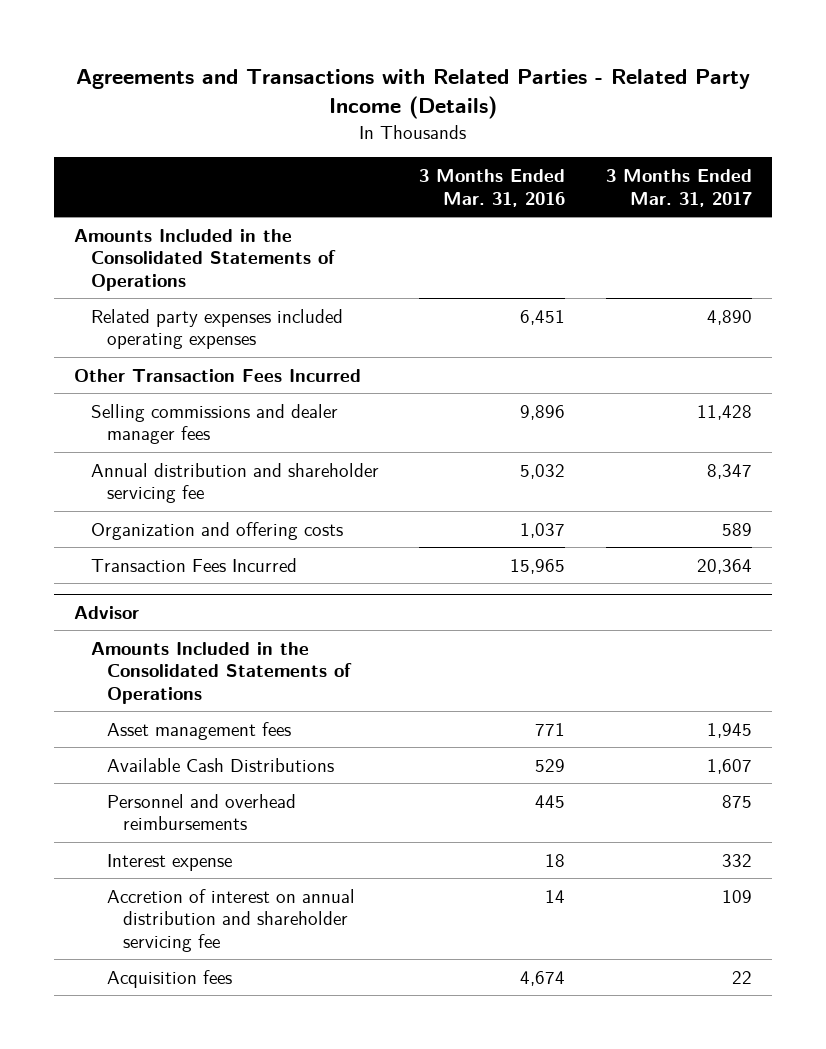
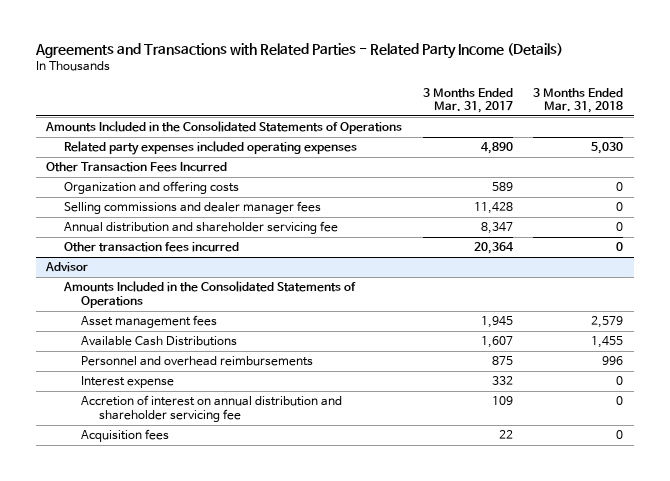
[419,169,566,207] 3 Months Ended Mar. 31, 2016 -> none
none -> [533,87,624,114] 3 Months Ended Mar. 31, 2018
[90,521,343,540] Organization and offering costs -> [63,181,239,195] Organization and offering costs
[90,557,297,572] Transaction Fees Incurred -> [63,242,239,253] Other transaction fees incurred

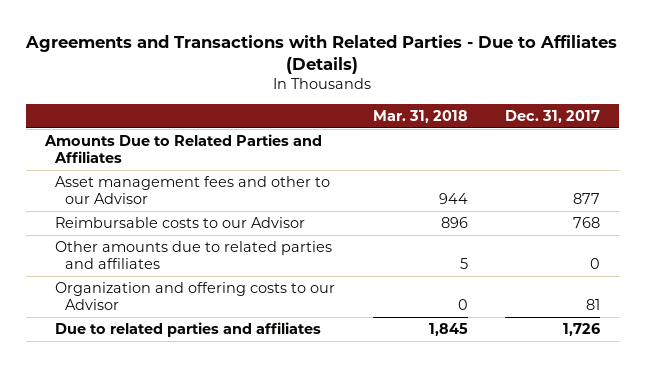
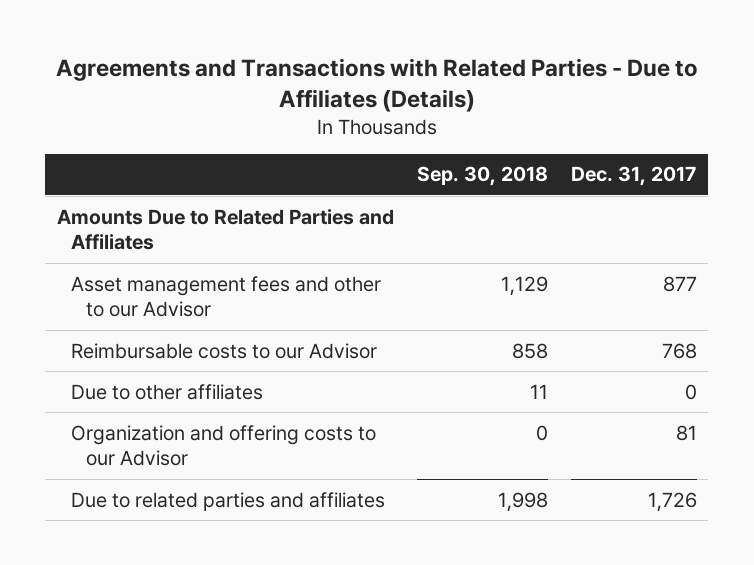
[372,109,468,123] Mar. 31, 2018 -> none
none -> [416,166,548,187] Sep. 30, 2018
[54,241,332,270] Other amounts due to related parties and affiliates -> [71,383,264,400] Due to other affiliates

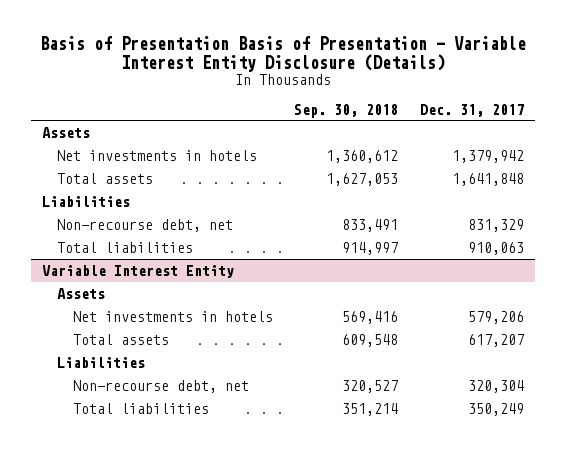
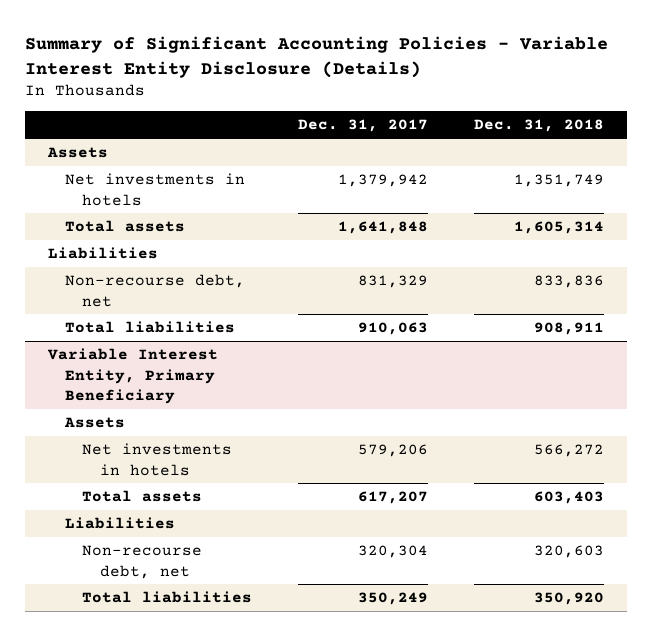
[39,35,526,72] Basis of Presentation Basis of Presentation - Variable Interest Entity Disclosure (Details) -> [24,36,608,79] Summary of Significant Accounting Policies - Variable Interest Entity Disclosure (Details)
[294,103,399,118] Sep. 30, 2018 -> none
none -> [474,119,605,133] Dec. 31, 2018
[41,265,234,279] Variable Interest Entity -> [46,347,218,405] Variable Interest Entity, Primary Beneficiary

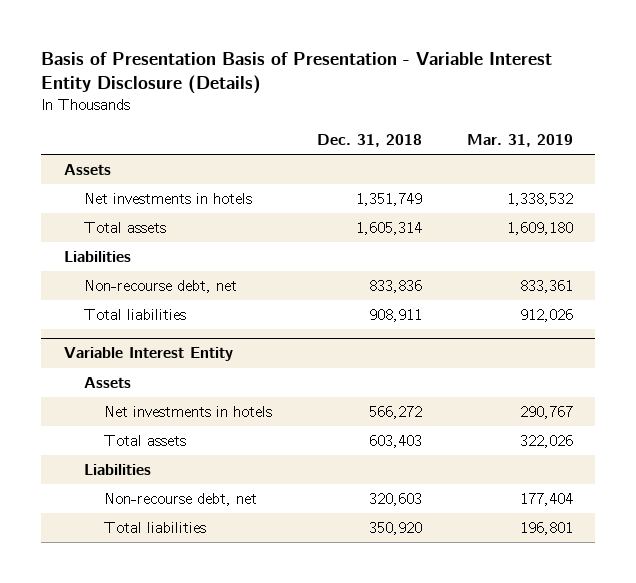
[24,36,608,79] Summary of Significant Accounting Policies - Variable Interest Entity Disclosure (Details) -> [41,52,553,94] Basis of Presentation Basis of Presentation - Variable Interest Entity Disclosure (Details)
[298,119,429,133] Dec. 31, 2017 -> none
none -> [466,133,573,147] Mar. 31, 2019
[46,347,218,405] Variable Interest Entity, Primary Beneficiary -> [63,347,233,362] Variable Interest Entity

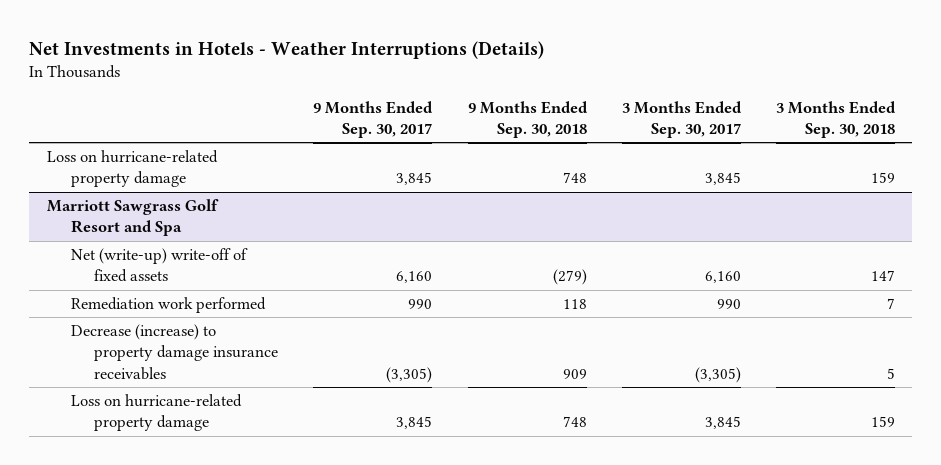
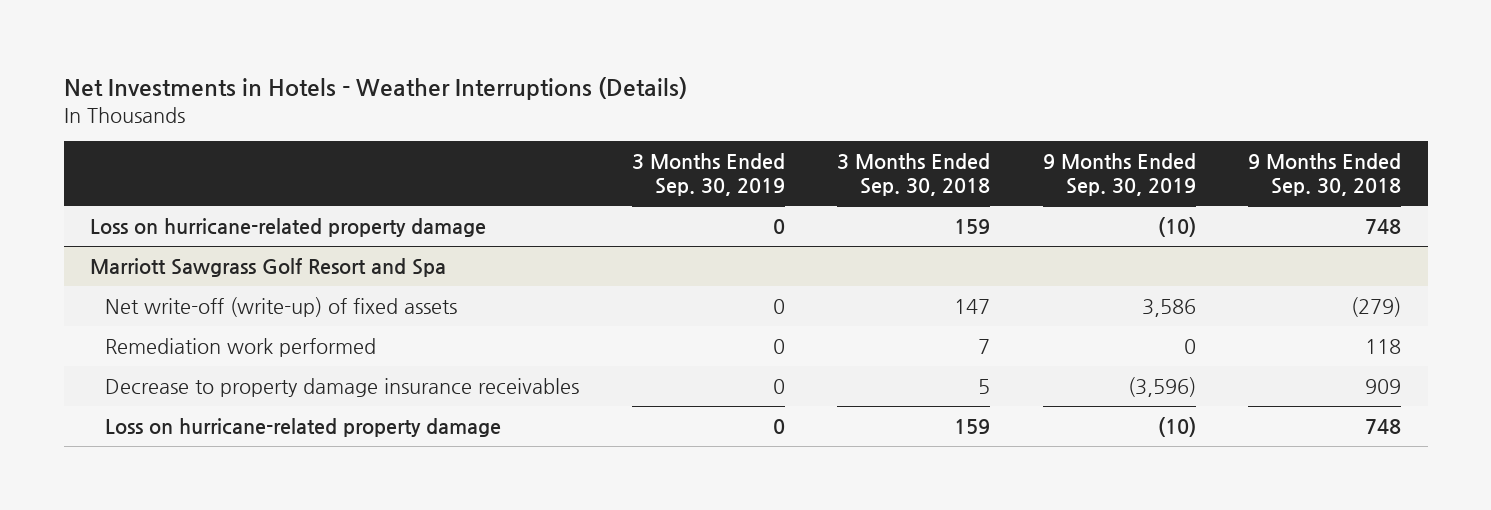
[313,100,434,139] 9 Months Ended Sep. 30, 2017 -> none
[621,100,742,139] 3 Months Ended Sep. 30, 2017 -> none
none -> [631,153,785,197] 3 Months Ended Sep. 30, 2019
none -> [1042,153,1196,197] 9 Months Ended Sep. 30, 2019
[70,247,248,283] Net (write-up) write-off of fixed assets -> [105,296,458,317] Net write-off (write-up) of fixed assets
[70,323,279,380] Decrease (increase) to property damage insurance receivables -> [105,377,580,397] Decrease to property damage insurance receivables

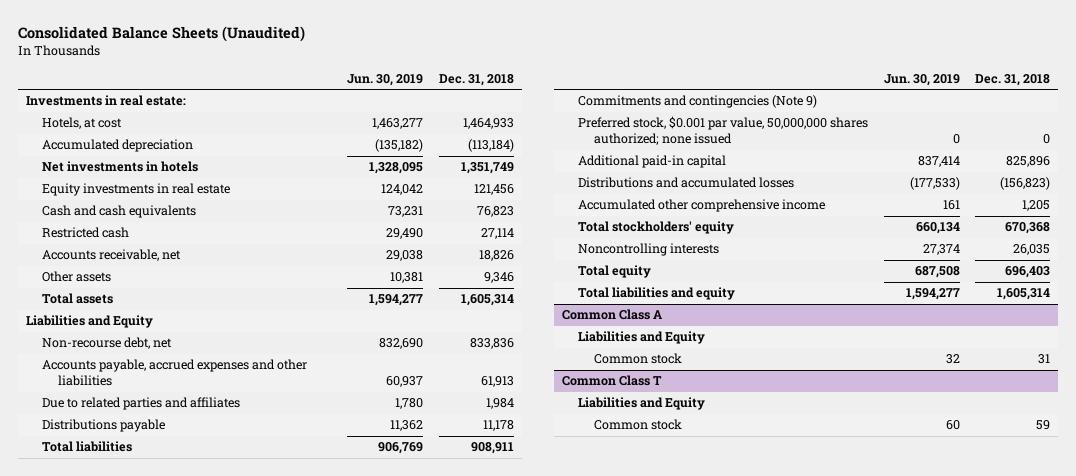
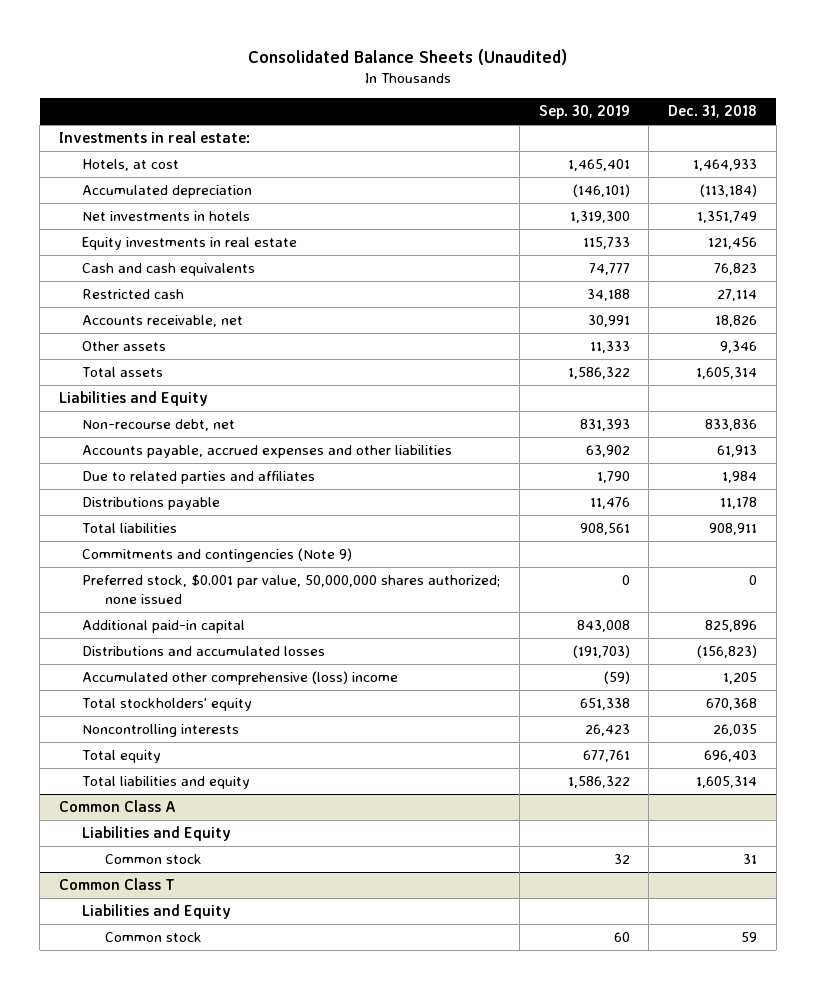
[347,73,424,86] Jun. 30, 2019 -> none
none -> [538,105,630,120] Sep. 30, 2019
[577,199,825,213] Accumulated other comprehensive income -> [81,671,398,686] Accumulated other comprehensive (loss) income

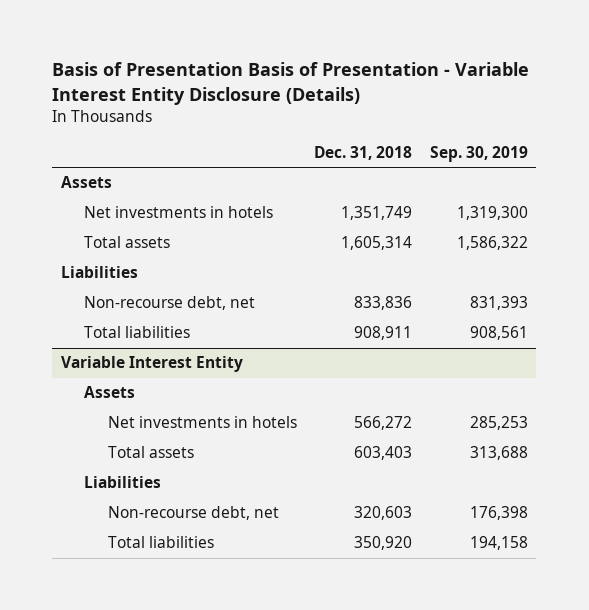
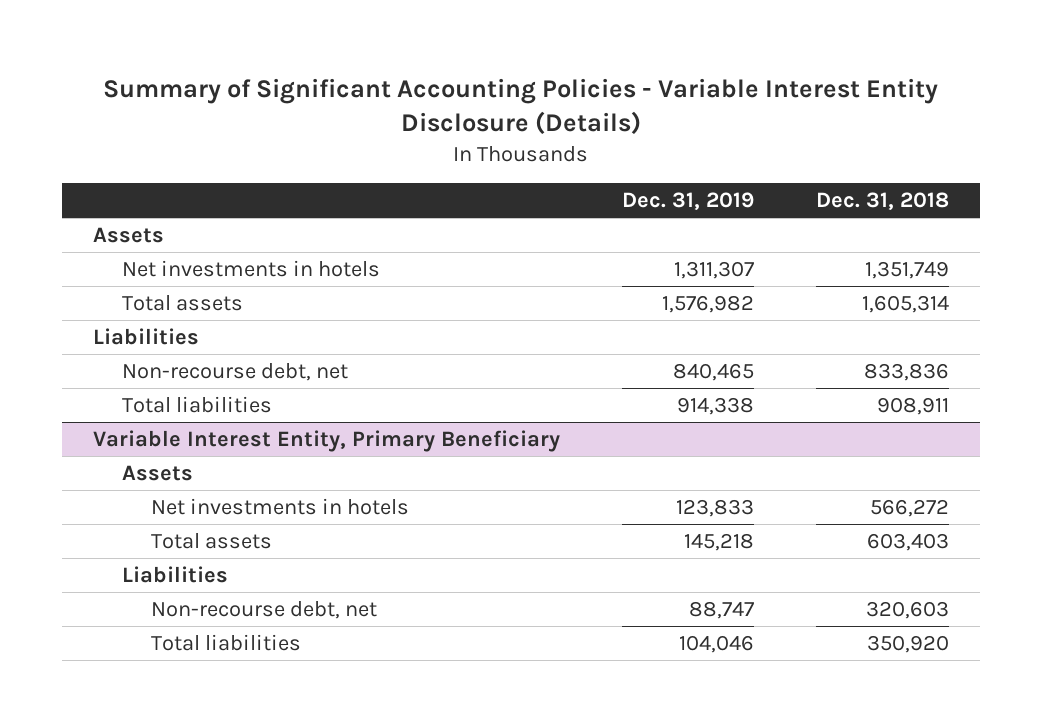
[52,62,530,105] Basis of Presentation Basis of Presentation - Variable Interest Entity Disclosure (Details) -> [103,77,939,136] Summary of Significant Accounting Policies - Variable Interest Entity Disclosure (Details)
[429,146,528,163] Sep. 30, 2019 -> none
none -> [622,192,755,211] Dec. 31, 2019
[60,356,243,373] Variable Interest Entity -> [93,429,561,452] Variable Interest Entity, Primary Beneficiary

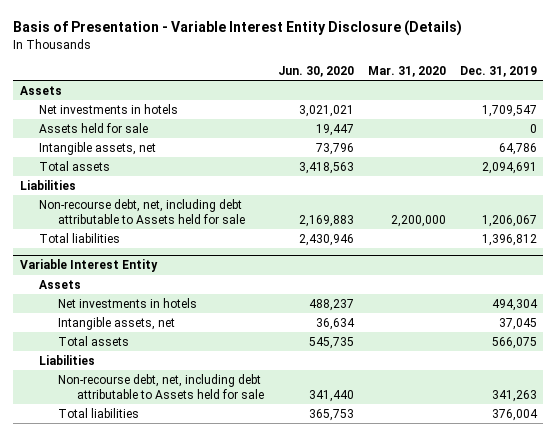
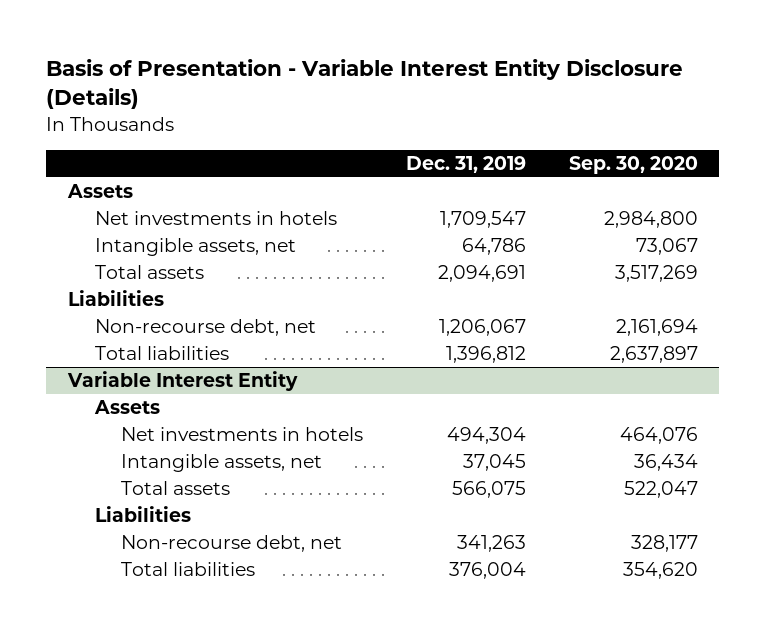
[277,65,354,77] Jun. 30, 2020 -> none
[367,65,446,77] Mar. 31, 2020 -> none
none -> [568,155,698,174] Sep. 30, 2020
[39,123,149,134] Assets held for sale -> none
[39,199,246,224] Non-recourse debt, net, including debt attributable to Assets held for sale -> [94,319,316,337] Non-recourse debt, net
[58,374,264,399] Non-recourse debt, net, including debt attributable to Assets held for sale -> [121,535,343,553] Non-recourse debt, net

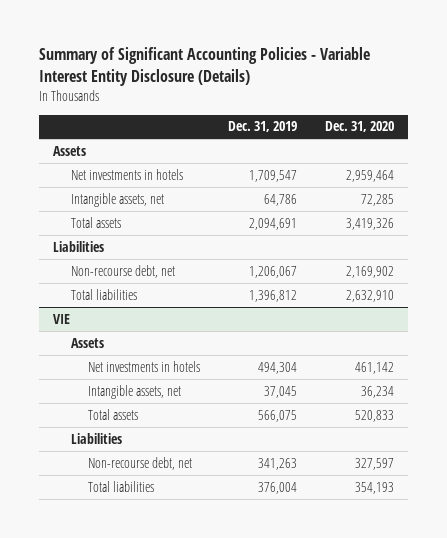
[46,58,684,110] Basis of Presentation - Variable Interest Entity Disclosure (Details) -> [38,47,370,86] Summary of Significant Accounting Policies - Variable Interest Entity Disclosure (Details)
[568,155,698,174] Sep. 30, 2020 -> none
none -> [324,121,394,133] Dec. 31, 2020
[66,371,298,392] Variable Interest Entity -> [52,313,70,324] VIE

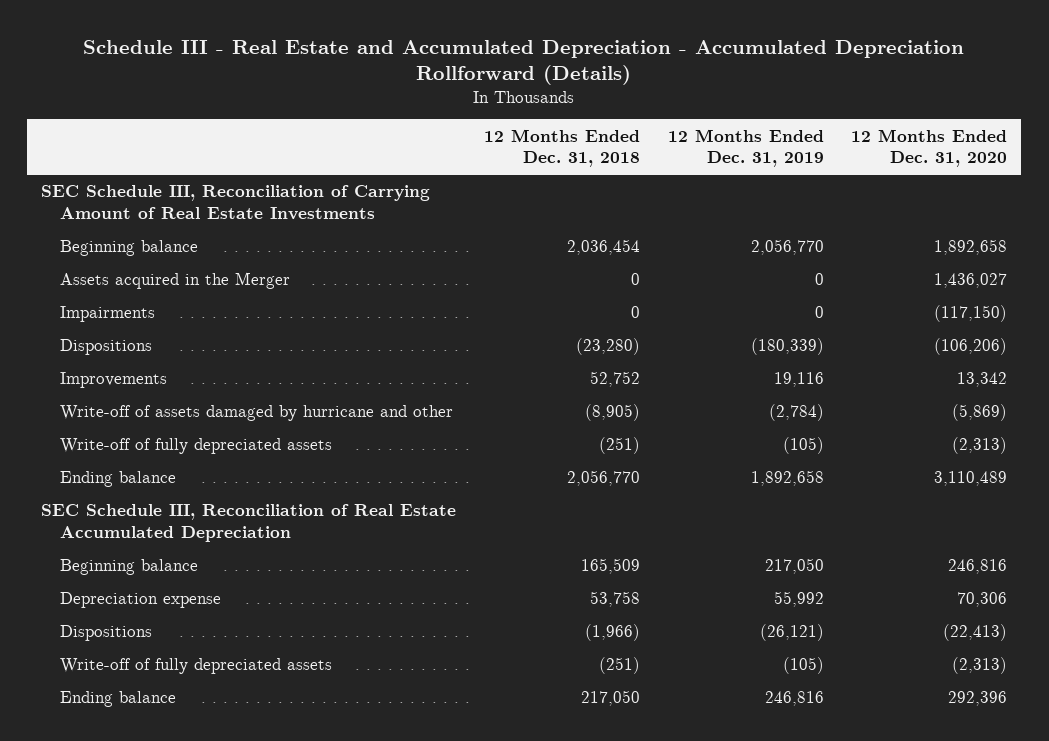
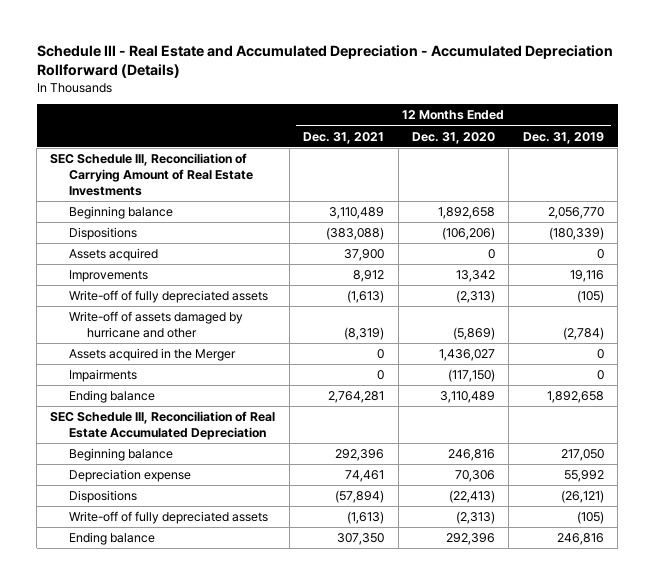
[484,128,641,168] 12 Months Ended Dec. 31, 2018 -> none
none -> [303,131,385,144] Dec. 31, 2021
none -> [68,248,158,262] Assets acquired
[59,405,453,422] Write-off of assets damaged by hurricane and other -> [68,311,243,338] Write-off of assets damaged by hurricane and other
[59,272,290,290] Assets acquired in the Merger -> [68,348,236,362] Assets acquired in the Merger
[59,306,155,323] Impairments -> [68,369,137,383] Impairments

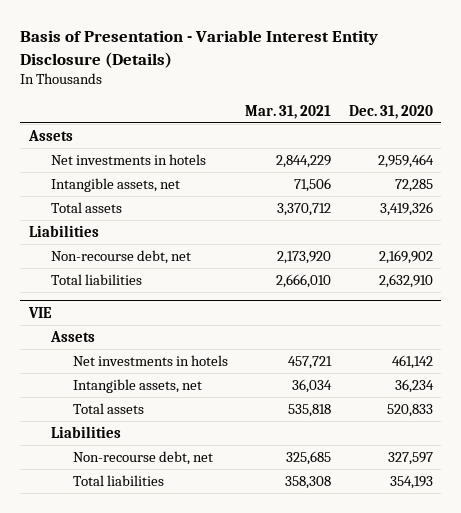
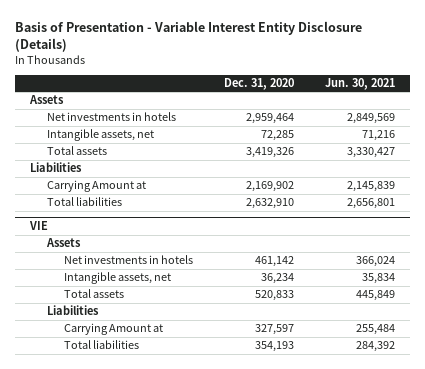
[245,104,332,119] Mar. 31, 2021 -> none
none -> [324,78,395,91] Jun. 30, 2021
[50,249,191,264] Non-recourse debt, net -> [46,180,146,193] Carrying Amount at
[72,450,213,465] Non-recourse debt, net -> [63,323,163,336] Carrying Amount at

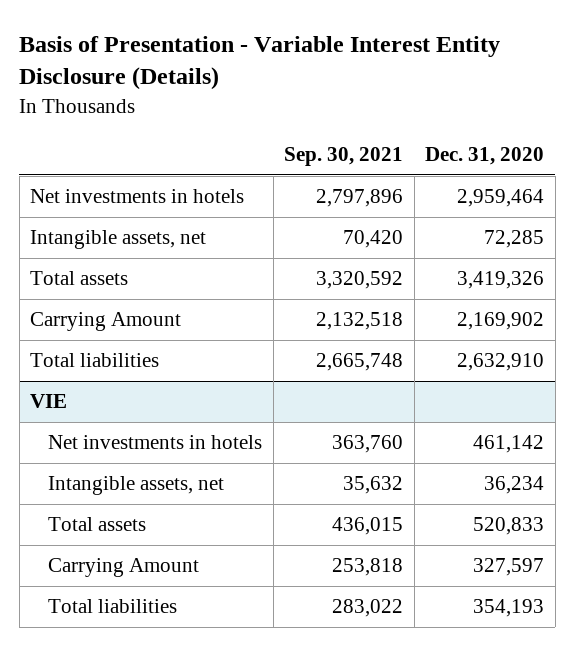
[324,78,395,91] Jun. 30, 2021 -> none
none -> [284,147,404,167] Sep. 30, 2021
[29,95,65,105] Assets -> none
[30,162,83,173] Liabilities -> none
[46,180,146,193] Carrying Amount at -> [30,312,182,332] Carrying Amount
[45,238,81,248] Assets -> none
[46,305,99,316] Liabilities -> none
[63,323,163,336] Carrying Amount at -> [47,558,199,578] Carrying Amount

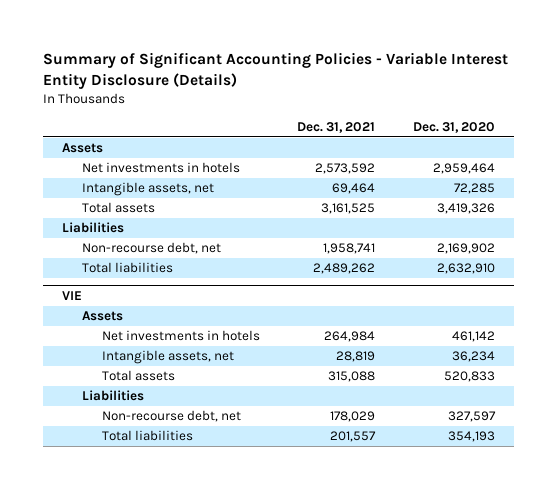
[19,35,501,91] Basis of Presentation - Variable Interest Entity Disclosure (Details) -> [42,51,508,89] Summary of Significant Accounting Policies - Variable Interest Entity Disclosure (Details)
[284,147,404,167] Sep. 30, 2021 -> none
none -> [297,121,376,133] Dec. 31, 2021
none -> [61,143,103,154] Assets
none -> [61,222,124,234] Liabilities
[30,312,182,332] Carrying Amount -> [81,242,221,255] Non-recourse debt, net
none -> [81,311,123,322] Assets
none -> [81,390,144,402] Liabilities
[47,558,199,578] Carrying Amount -> [101,410,241,423] Non-recourse debt, net

